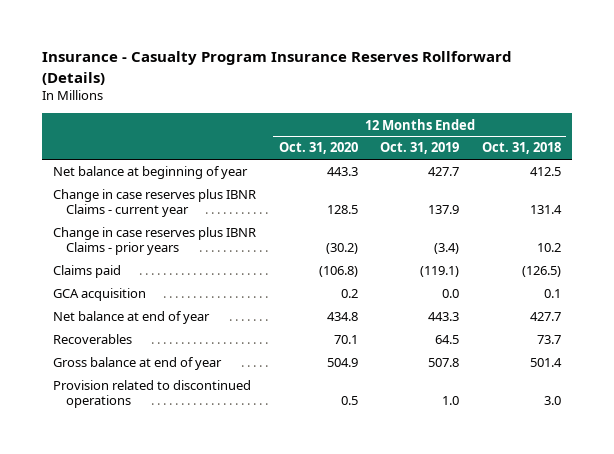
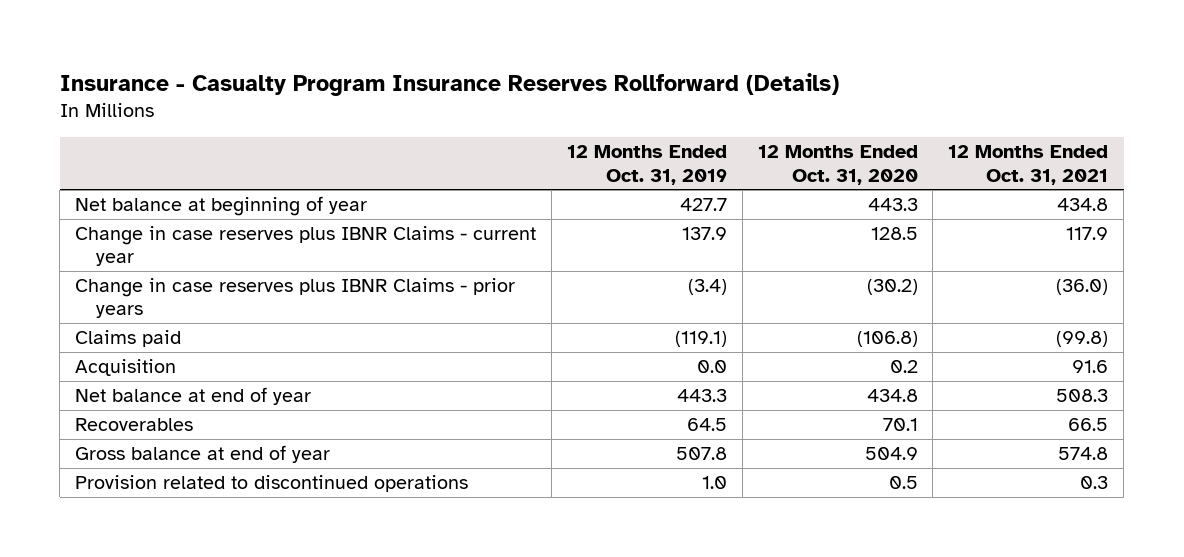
[481,142,561,155] Oct. 31, 2018 -> none
none -> [948,145,1109,185] 12 Months Ended Oct. 31, 2021
[53,288,147,302] GCA acquisition -> [75,359,177,377] Acquisition

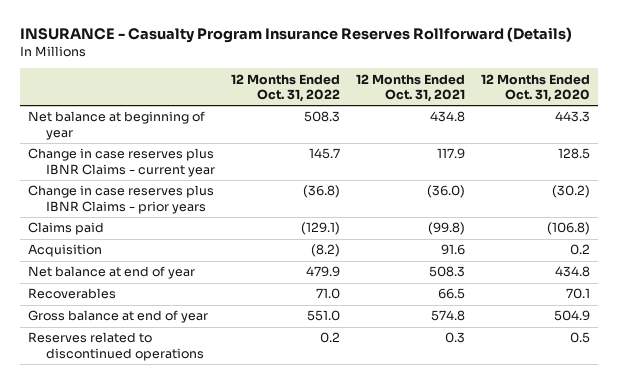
[59,72,839,96] Insurance - Casualty Program Insurance Reserves Rollforward (Details) -> [19,27,572,44] INSURANCE - Casualty Program Insurance Reserves Rollforward (Details)
[566,145,727,185] 12 Months Ended Oct. 31, 2019 -> none
none -> [230,73,340,103] 12 Months Ended Oct. 31, 2022
[75,475,469,493] Provision related to discontinued operations -> [27,332,204,361] Reserves related to discontinued operations

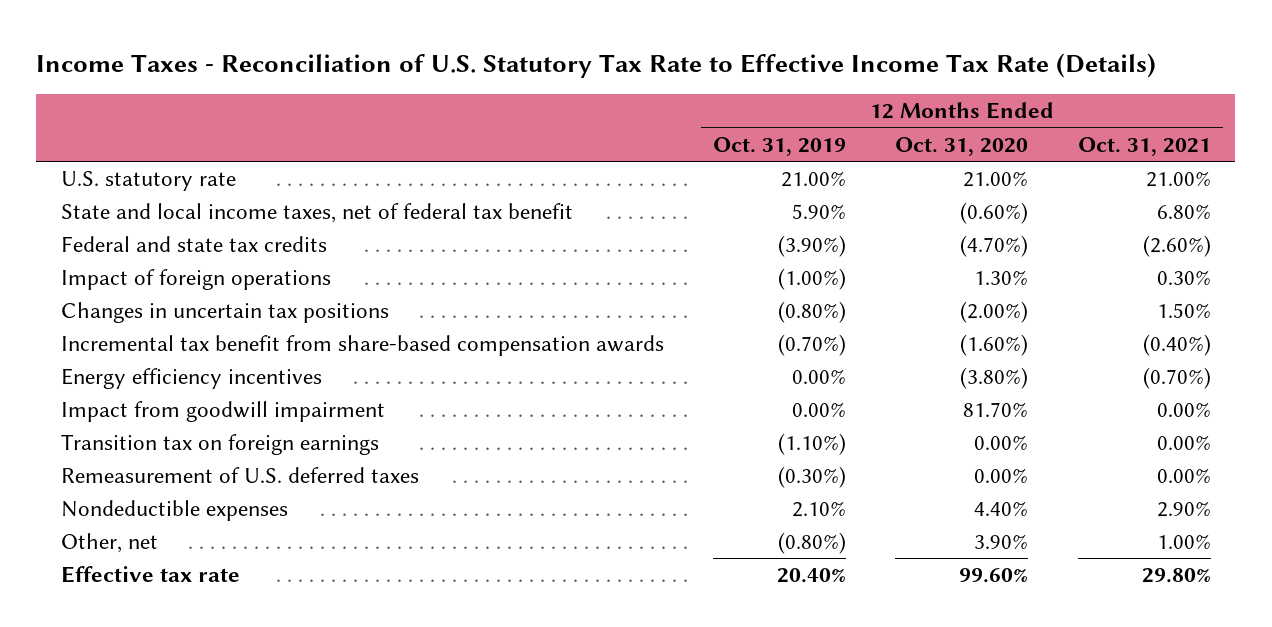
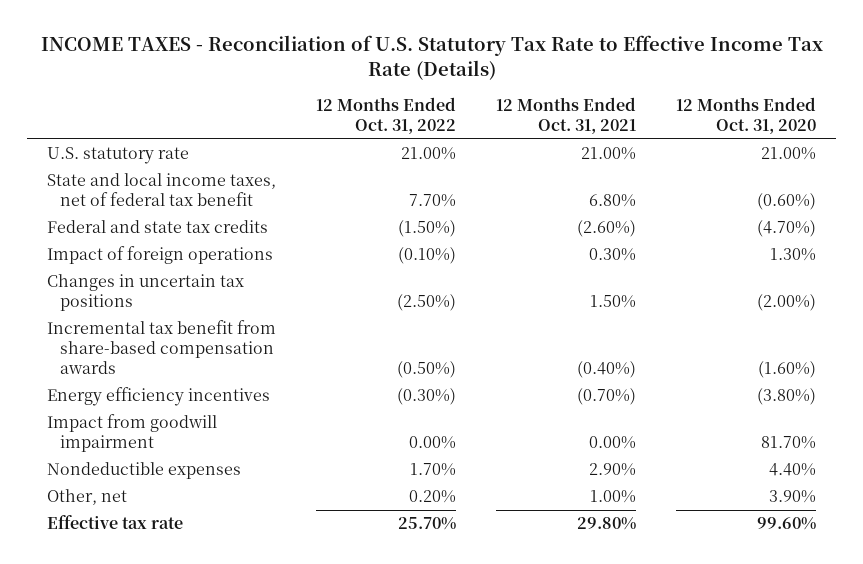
[36,52,1157,78] Income Taxes - Reconciliation of U.S. Statutory Tax Rate to Effective Income Tax Rate (Details) -> [40,35,823,81] INCOME TAXES - Reconciliation of U.S. Statutory Tax Rate to Effective Income Tax Rate (Details)
[713,136,847,156] Oct. 31, 2019 -> none
none -> [315,97,456,135] 12 Months Ended Oct. 31, 2022
[60,434,379,456] Transition tax on foreign earnings -> none
[60,467,419,484] Remeasurement of U.S. deferred taxes -> none

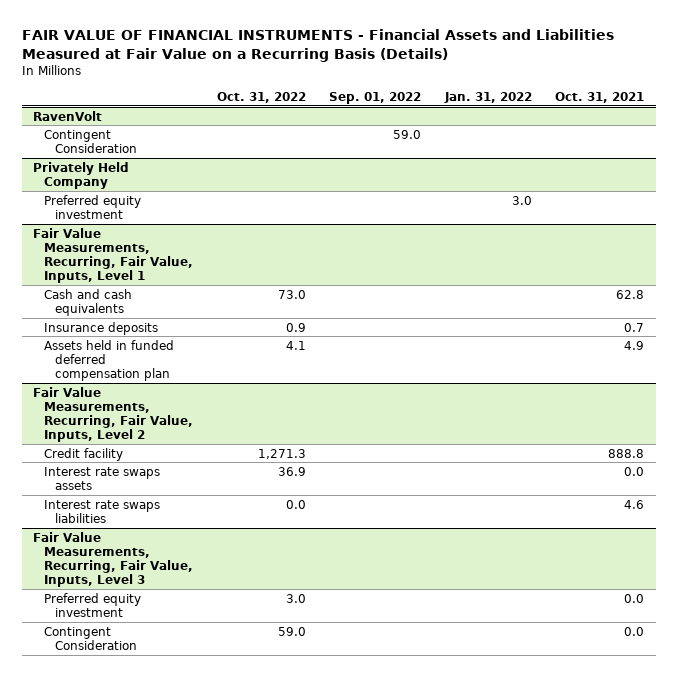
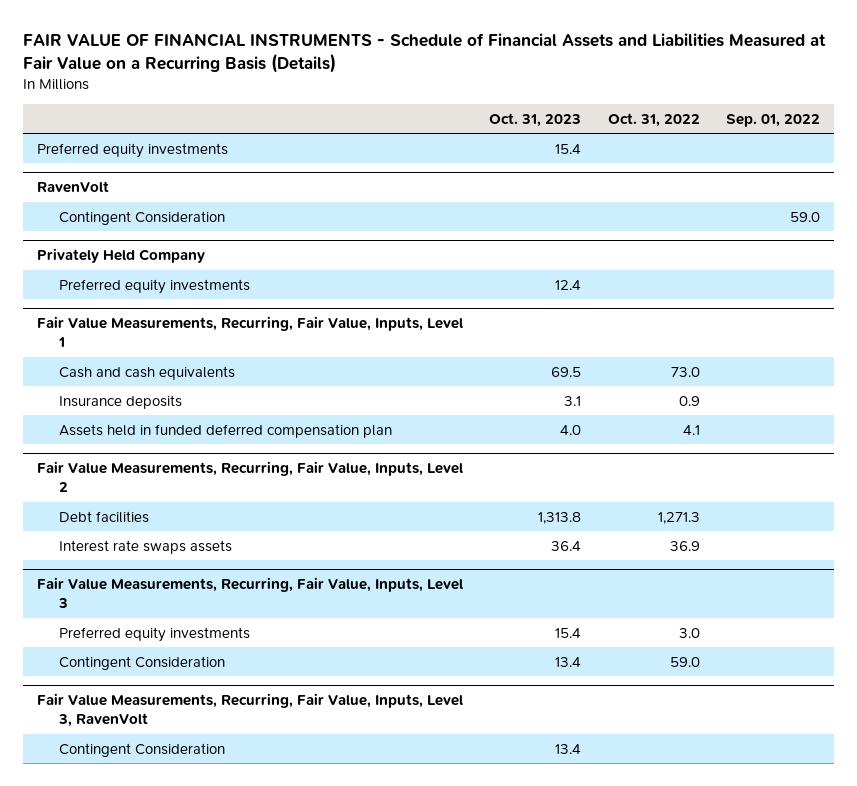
[21,29,614,62] FAIR VALUE OF FINANCIAL INSTRUMENTS - Financial Assets and Liabilities Measured at Fair Value on a Recurring Basis (Details) -> [23,33,827,74] FAIR VALUE OF FINANCIAL INSTRUMENTS - Schedule of Financial Assets and Liabilities Measured at Fair Value on a Recurring Basis (Details)
[443,91,532,103] Jan. 31, 2022 -> none
[555,91,645,103] Oct. 31, 2021 -> none
none -> [489,112,582,127] Oct. 31, 2023
none -> [36,142,228,158] Preferred equity investments
[44,194,142,219] Preferred equity investment -> [58,278,250,294] Preferred equity investments
[44,447,124,461] Credit facility -> [58,510,149,523] Debt facilities
[44,499,161,523] Interest rate swaps liabilities -> none
[44,592,142,617] Preferred equity investment -> [58,626,250,642] Preferred equity investments
none -> [36,693,463,728] Fair Value Measurements, Recurring, Fair Value, Inputs, Level 3, RavenVolt
none -> [58,742,225,757] Contingent Consideration

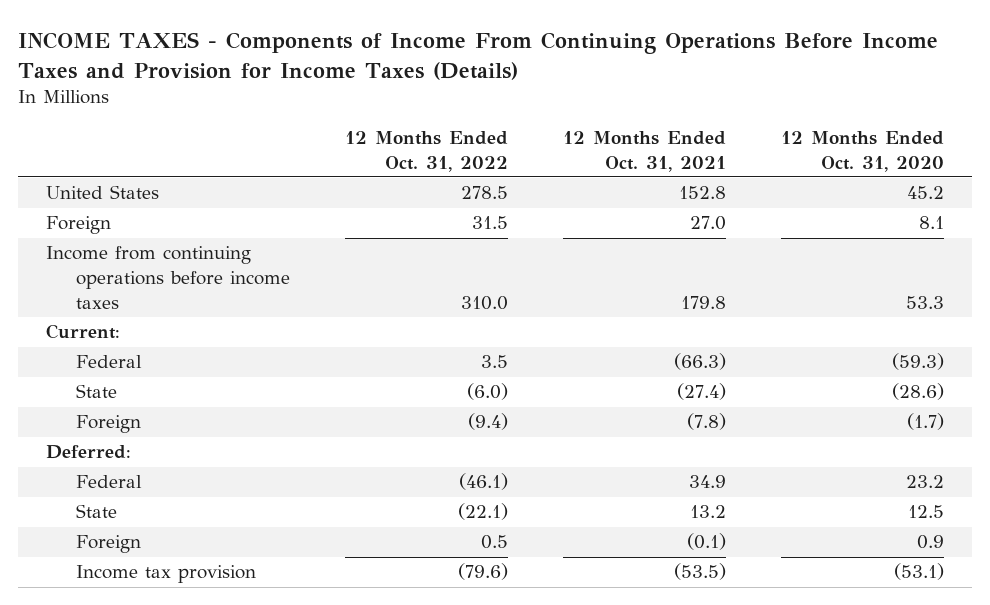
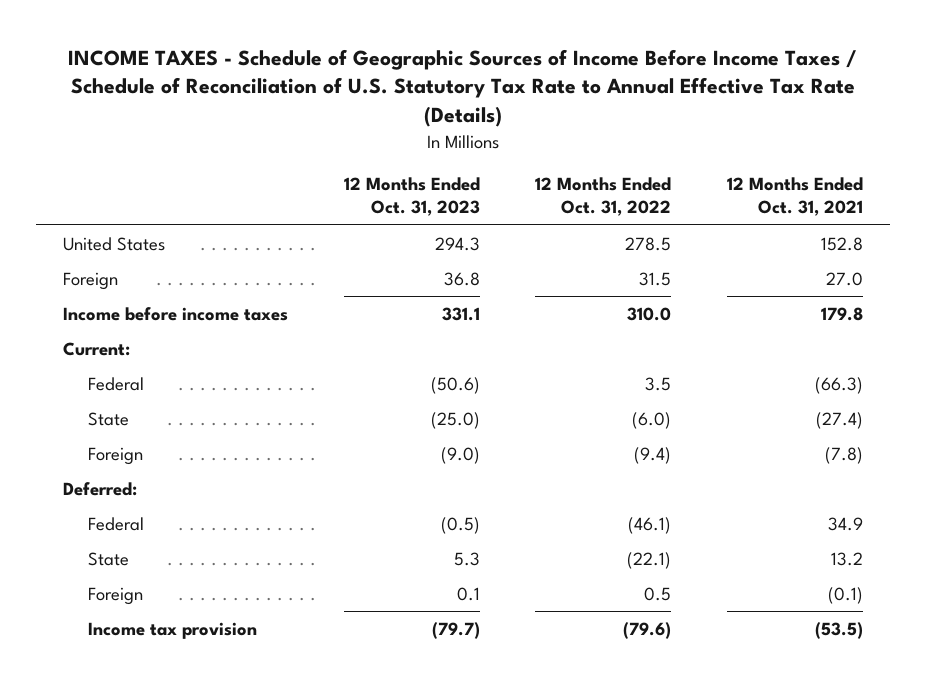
[18,31,939,80] INCOME TAXES - Components of Income From Continuing Operations Before Income Taxes and Provision for Income Taxes (Details) -> [67,48,857,128] INCOME TAXES - Schedule of Geographic Sources of Income Before Income Taxes / Schedule of Reconciliation of U.S. Statutory Tax Rate to Annual Effective Tax Rate (Details)
[781,130,945,172] 12 Months Ended Oct. 31, 2020 -> none
none -> [343,176,480,217] 12 Months Ended Oct. 31, 2023
[45,246,291,310] Income from continuing operations before income taxes -> [63,306,289,321] Income before income taxes

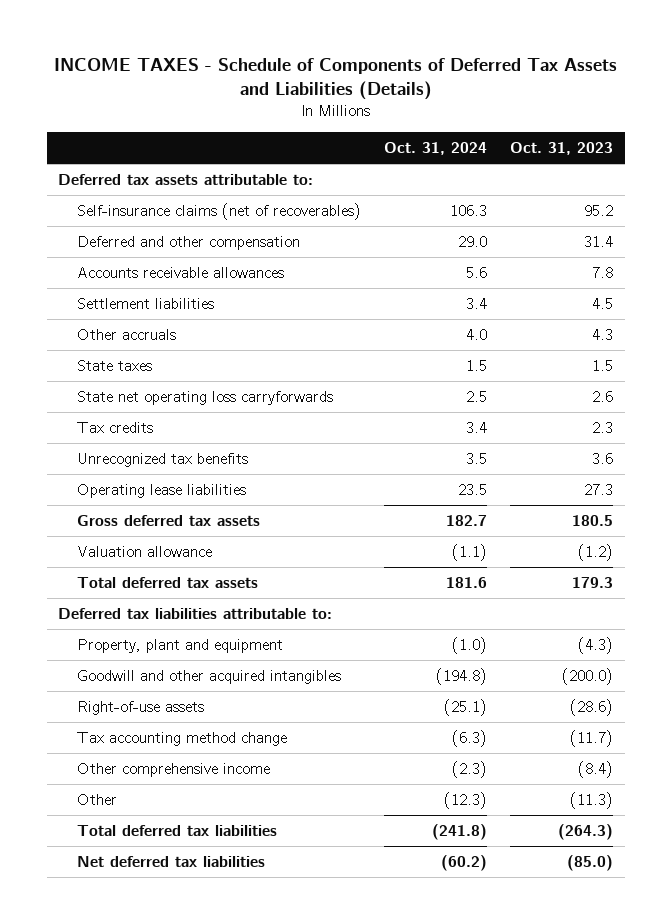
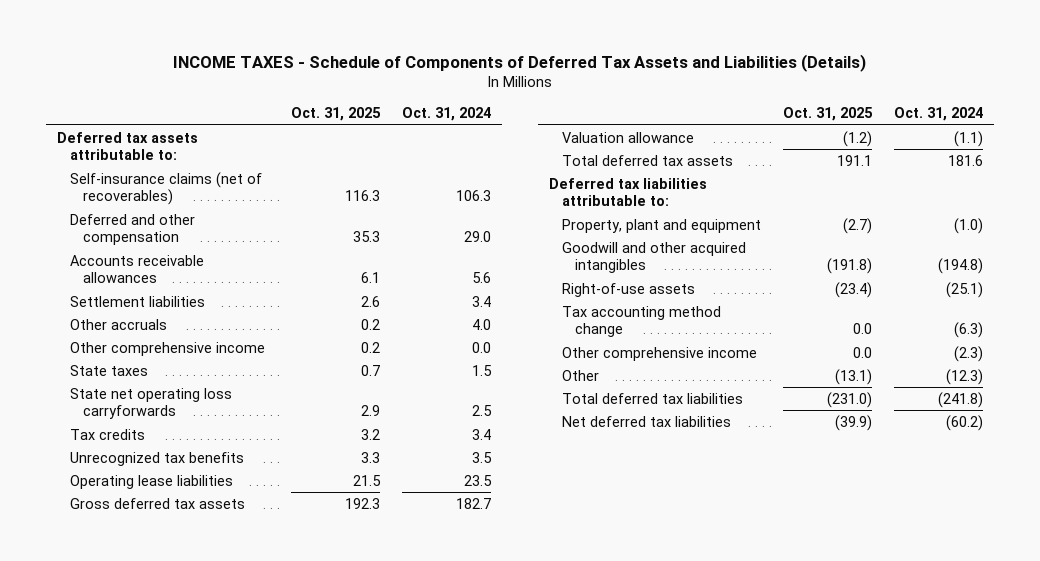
[510,142,614,156] Oct. 31, 2023 -> none
none -> [290,107,381,122] Oct. 31, 2025
none -> [69,341,265,356] Other comprehensive income

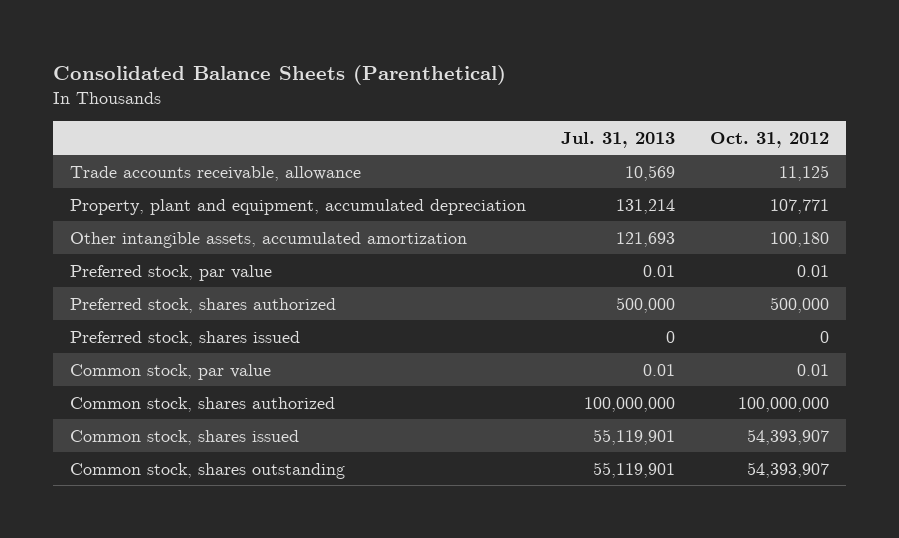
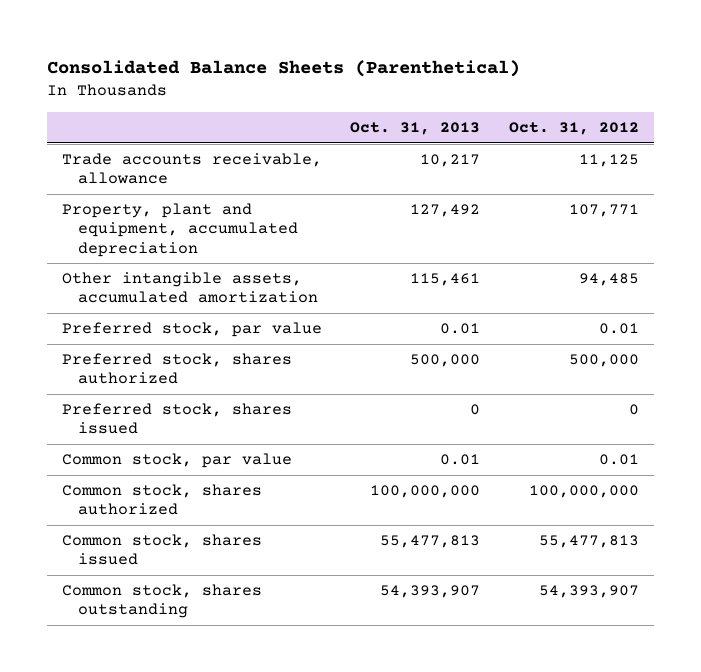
[560,131,675,148] Jul. 31, 2013 -> none
none -> [350,122,481,136] Oct. 31, 2013
[769,231,829,247] 100,180 -> [579,273,640,287] 94,485
[746,428,829,445] 54,393,907 -> [539,535,640,549] 55,477,813

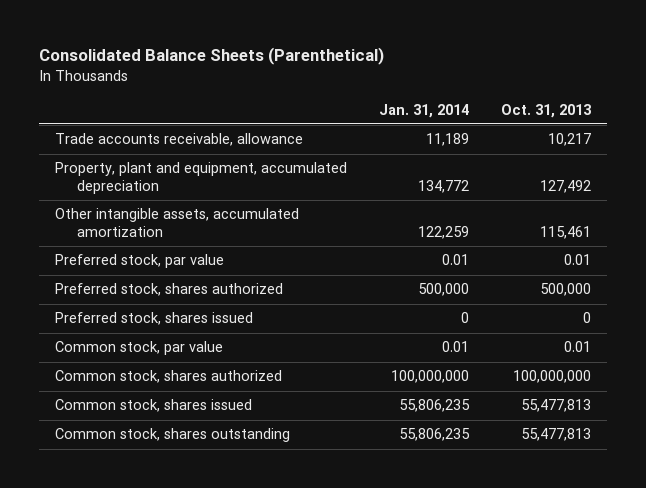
[509,122,640,136] Oct. 31, 2012 -> none
none -> [378,103,469,118] Jan. 31, 2014
[380,585,481,599] 54,393,907 -> [521,428,592,442] 55,477,813

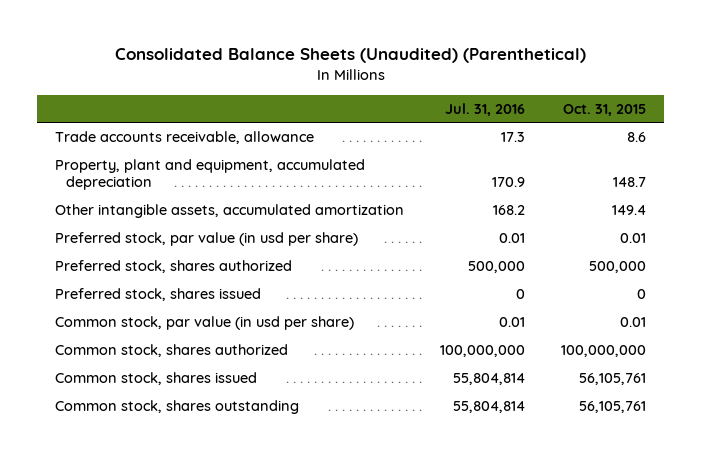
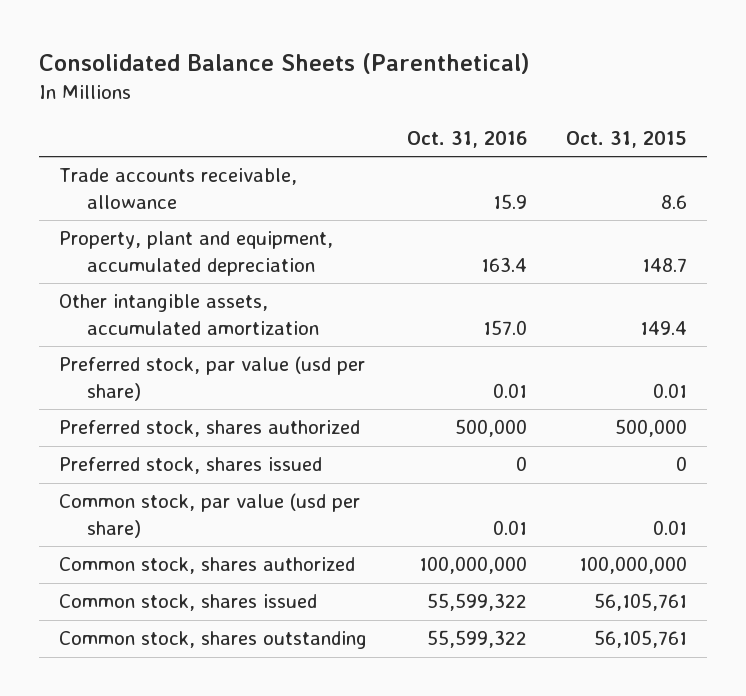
[114,48,586,64] Consolidated Balance Sheets (Unaudited) (Parenthetical) -> [38,52,530,74] Consolidated Balance Sheets (Parenthetical)
[445,102,526,116] Jul. 31, 2016 -> none
none -> [406,131,527,149] Oct. 31, 2016
[55,232,359,247] Preferred stock, par value (in usd per share) -> [58,356,365,401] Preferred stock, par value (usd per share)
[55,316,355,331] Common stock, par value (in usd per share) -> [58,493,360,538] Common stock, par value (usd per share)

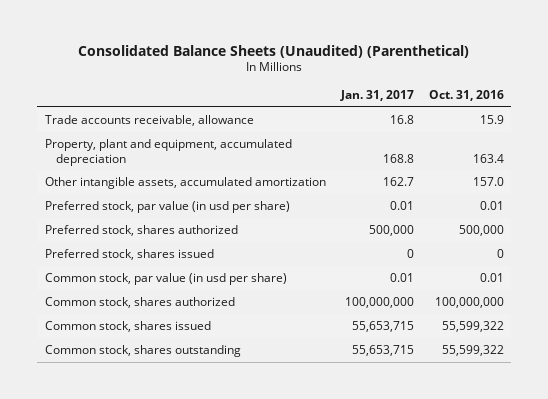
[38,52,530,74] Consolidated Balance Sheets (Parenthetical) -> [78,44,470,58] Consolidated Balance Sheets (Unaudited) (Parenthetical)
[566,131,688,149] Oct. 31, 2015 -> none
none -> [339,90,414,102] Jan. 31, 2017
[58,356,365,401] Preferred stock, par value (usd per share) -> [44,200,290,213] Preferred stock, par value (in usd per share)
[58,493,360,538] Common stock, par value (usd per share) -> [44,272,287,285] Common stock, par value (in usd per share)

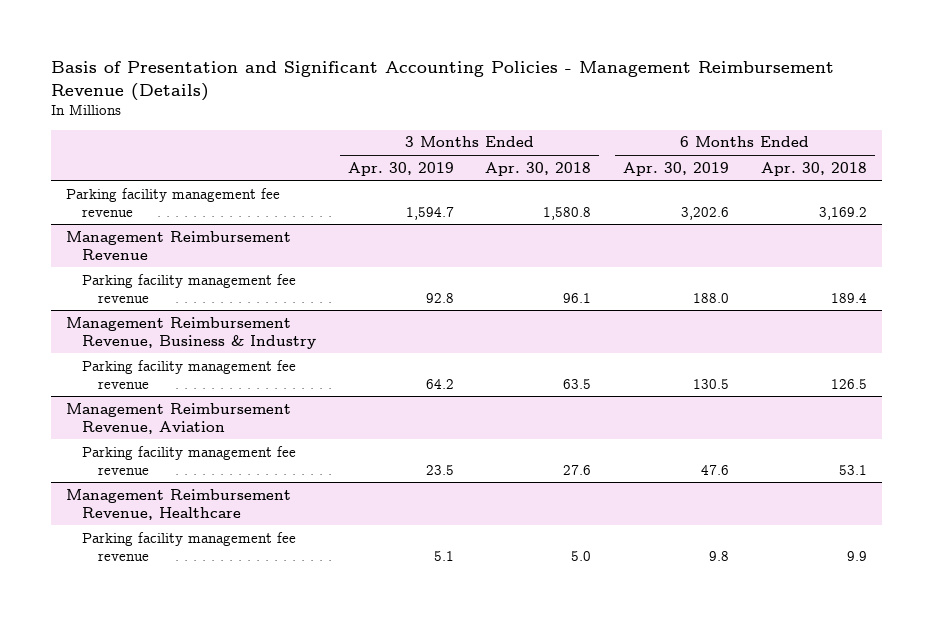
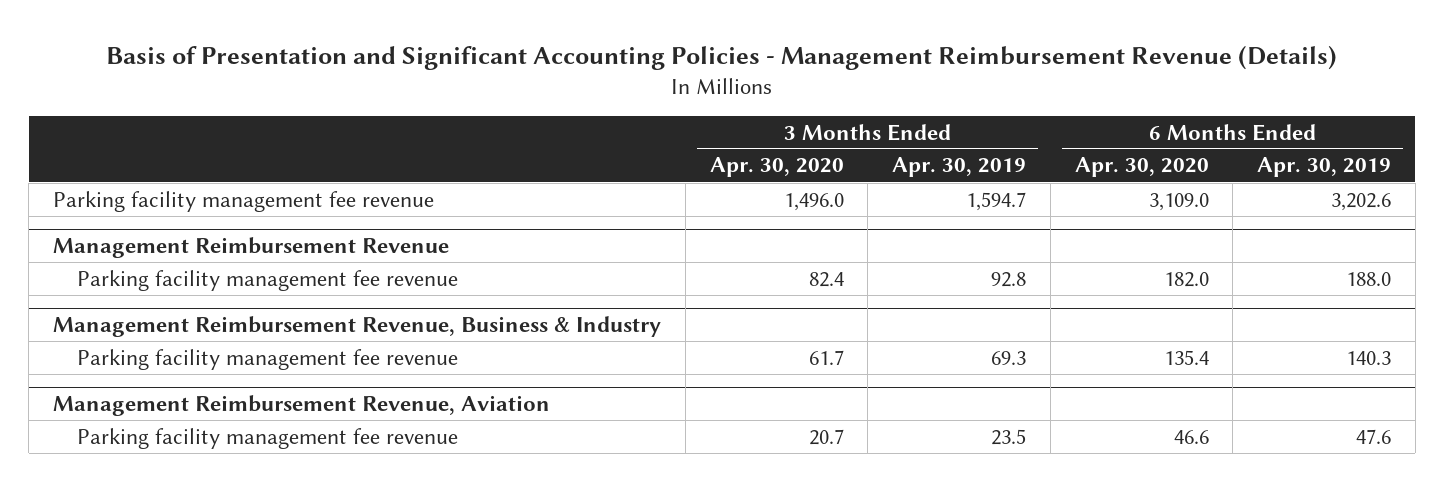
[485,161,592,176] Apr. 30, 2018 -> none
[760,161,867,176] Apr. 30, 2018 -> none
none -> [709,157,844,178] Apr. 30, 2020
none -> [1074,157,1209,178] Apr. 30, 2020
[425,378,454,389] 64.2 -> [991,350,1027,365] 69.3
[692,378,729,389] 130.5 -> [1346,350,1392,365] 140.3
[66,488,292,520] Management Reimbursement Revenue, Healthcare -> none
[82,531,297,561] Parking facility management fee revenue -> none

